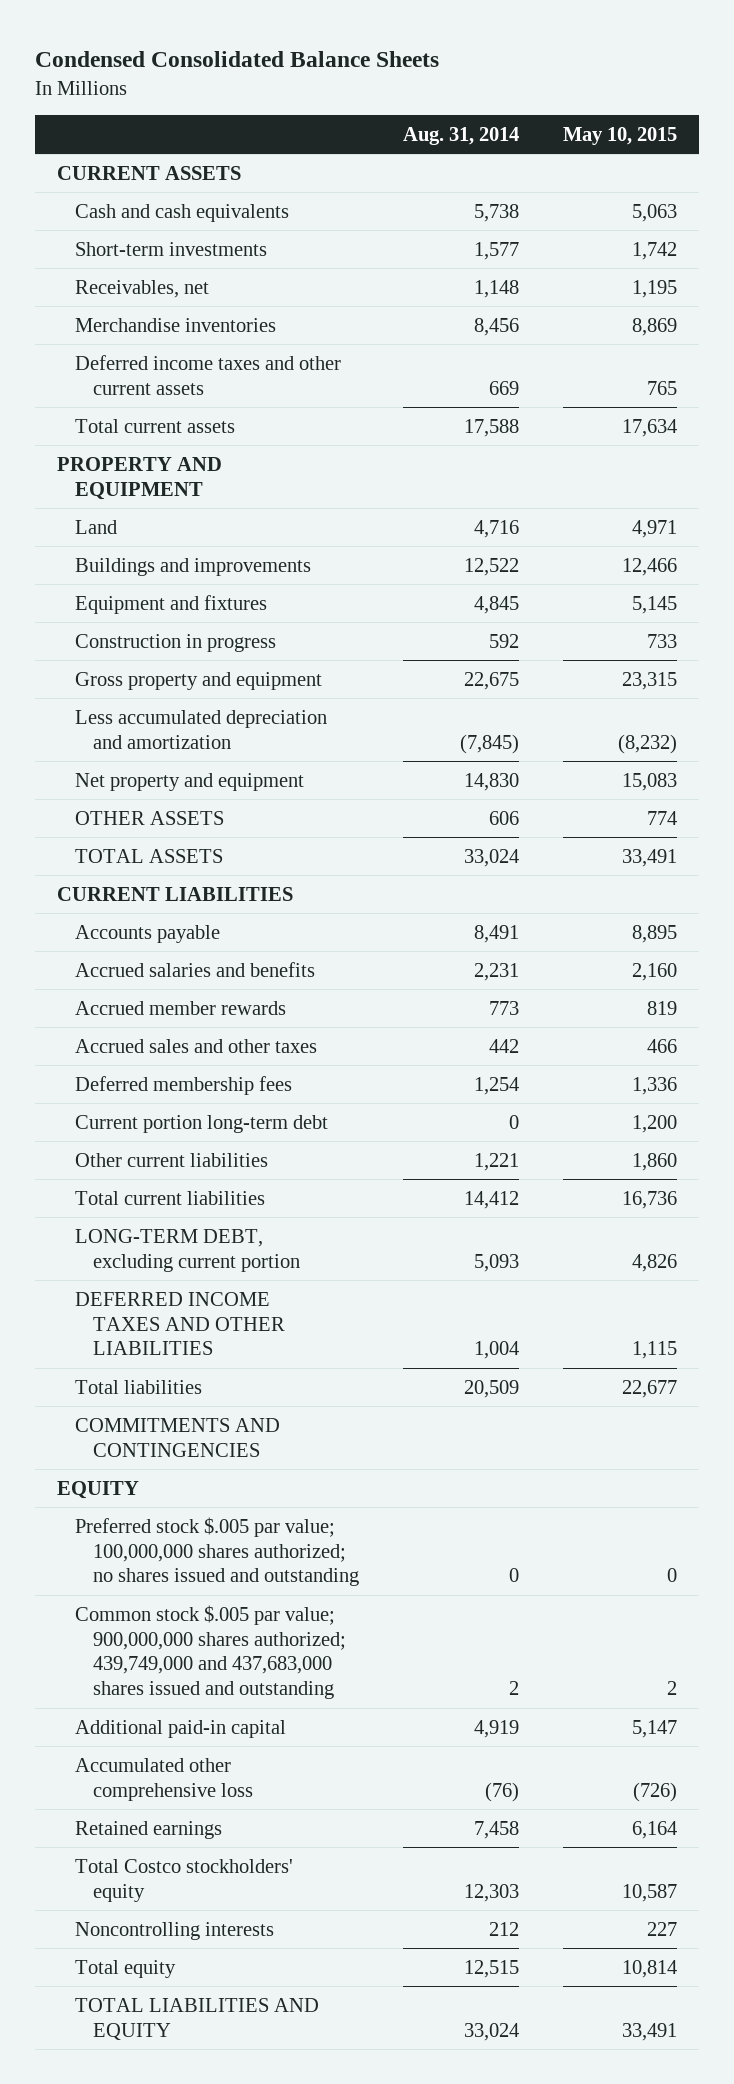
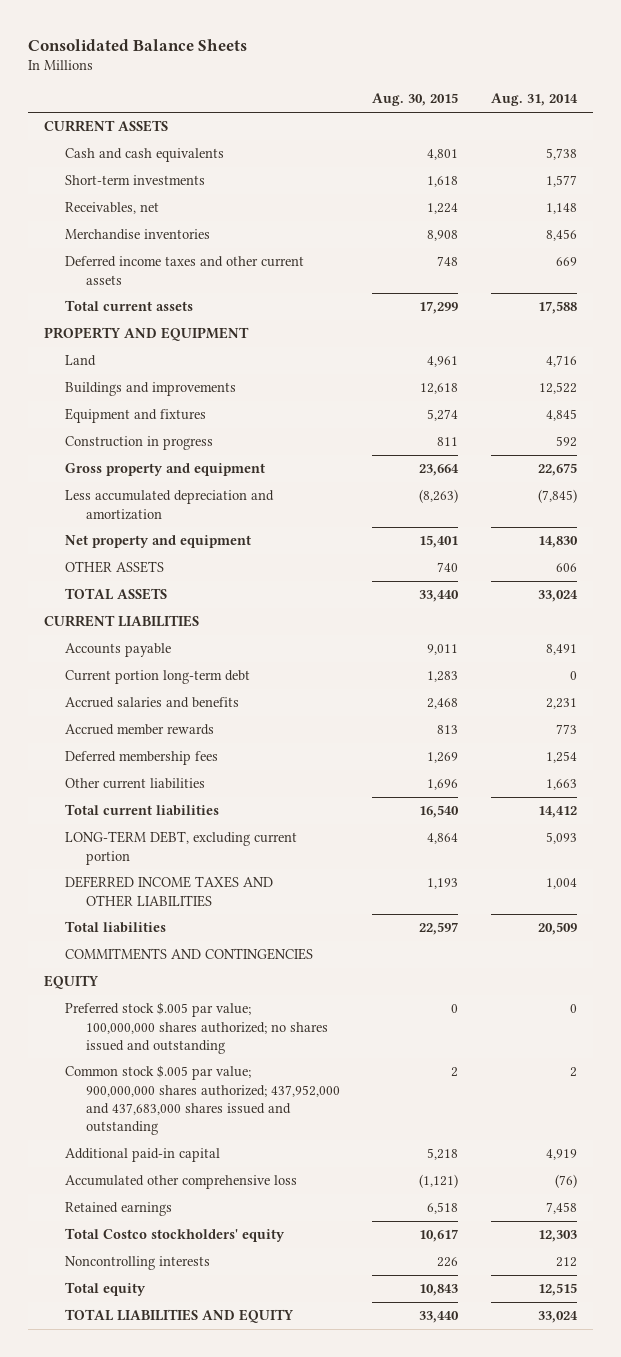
[35,50,440,67] Condensed Consolidated Balance Sheets -> [27,38,247,51] Consolidated Balance Sheets
[562,126,677,145] May 10, 2015 -> none
none -> [372,93,459,107] Aug. 30, 2015
[74,1114,328,1133] Current portion long-term debt -> [65,670,251,685] Current portion long-term debt
[74,1038,317,1053] Accrued sales and other taxes -> none
[473,1152,519,1171] 1,221 -> [545,779,577,791] 1,663
[74,1604,346,1700] Common stock $.005 par value; 900,000,000 shares authorized; 439,749,000 and 437,683,000 shares issued and outstanding -> [65,1065,341,1135] Common stock $.005 par value; 900,000,000 shares authorized; 437,952,000 and 437,683,000 shares issued and outstanding

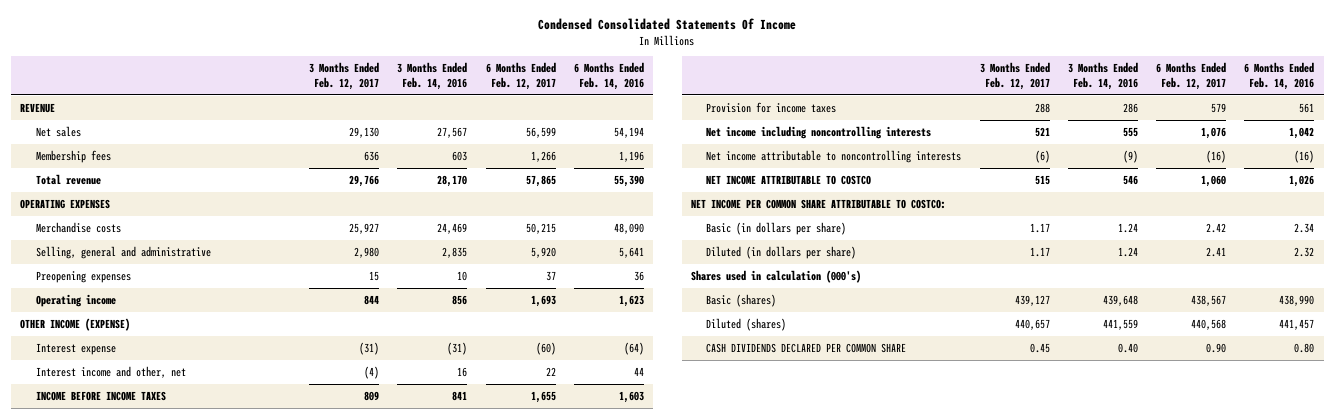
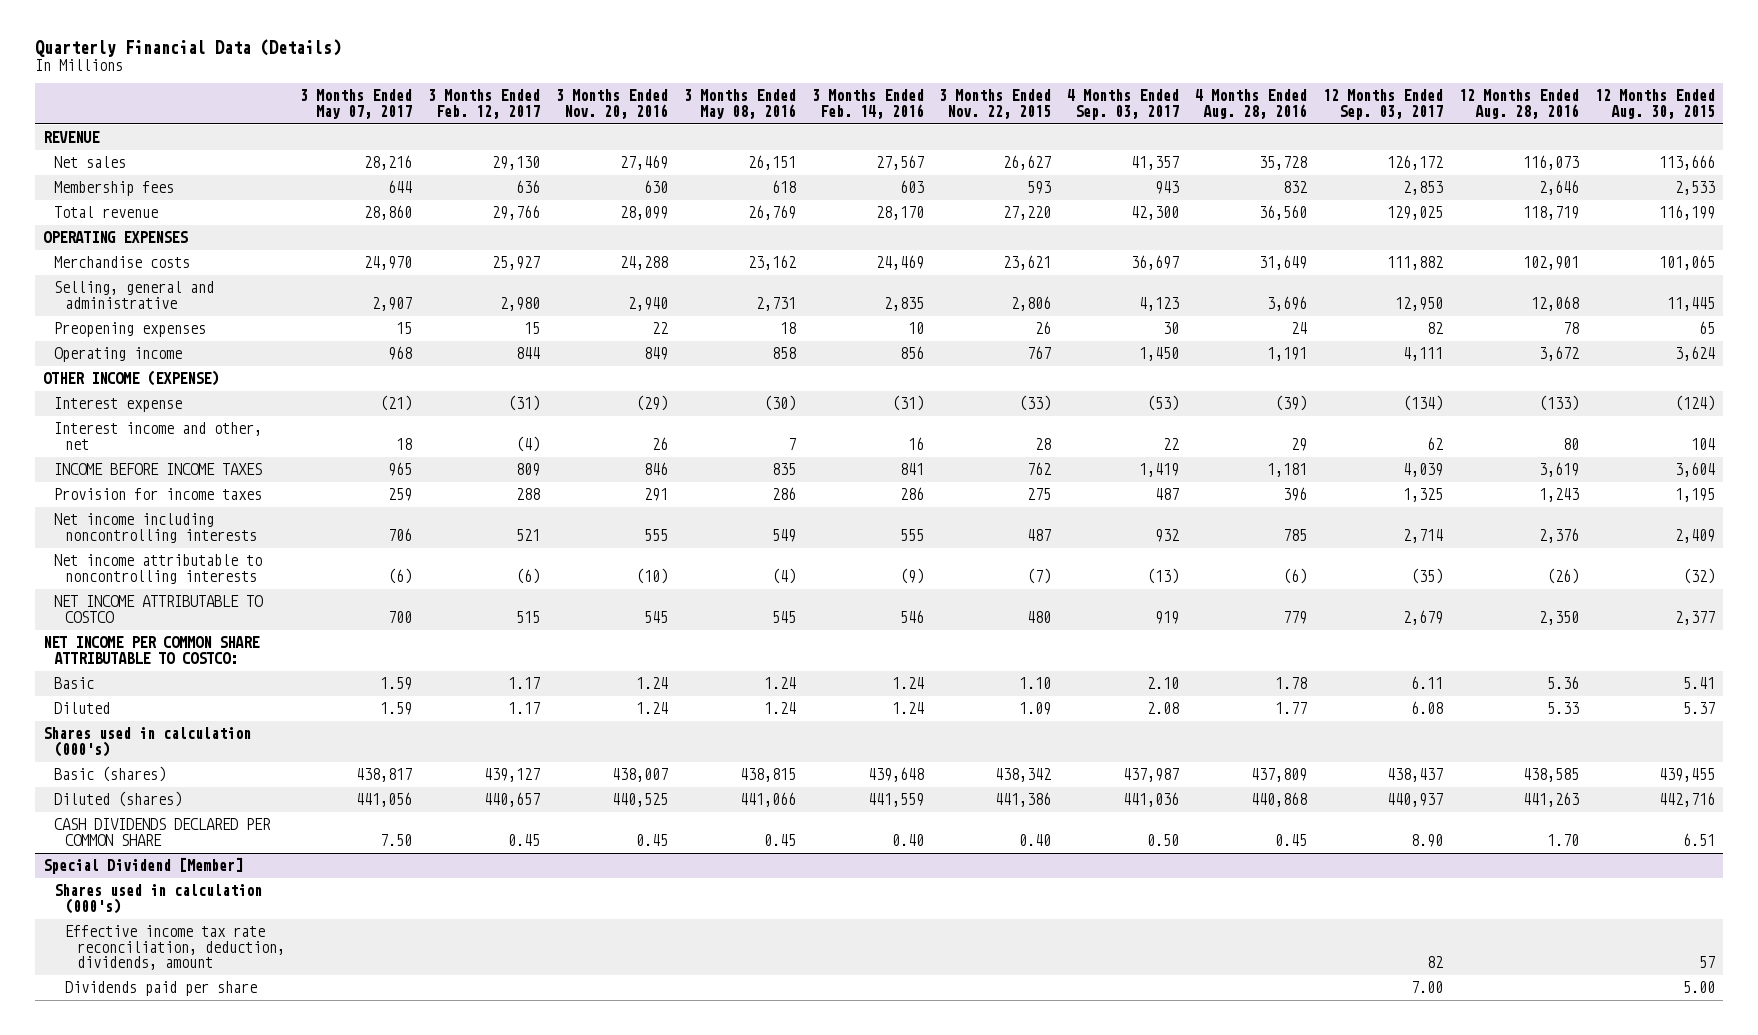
[538,18,797,31] Condensed Consolidated Statements Of Income -> [35,39,342,58] Quarterly Financial Data (Details)
[485,62,556,90] 6 Months Ended Feb. 12, 2017 -> none
[573,62,644,90] 6 Months Ended Feb. 14, 2016 -> none
none -> [300,89,413,119] 3 Months Ended May 07, 2017
none -> [556,89,669,119] 3 Months Ended Nov. 20, 2016
none -> [683,89,796,119] 3 Months Ended May 08, 2016
none -> [939,89,1052,119] 3 Months Ended Nov. 22, 2015
none -> [1067,89,1180,120] 4 Months Ended Sep. 03, 2017
none -> [1195,89,1308,119] 4 Months Ended Aug. 28, 2016
none -> [1322,89,1443,120] 12 Months Ended Sep. 03, 2017
none -> [1458,89,1579,119] 12 Months Ended Aug. 28, 2016
none -> [1594,89,1715,119] 12 Months Ended Aug. 30, 2015
[706,221,847,235] Basic (in dollars per share) -> [54,677,95,690] Basic
[706,245,857,259] Diluted (in dollars per share) -> [54,702,111,715] Diluted
none -> [42,857,243,875] Special Dividend [Member]
none -> [54,884,263,914] Shares used in calculation (000's)
none -> [65,925,285,971] Effective income tax rate reconciliation, deduction, dividends, amount
none -> [65,981,258,997] Dividends paid per share

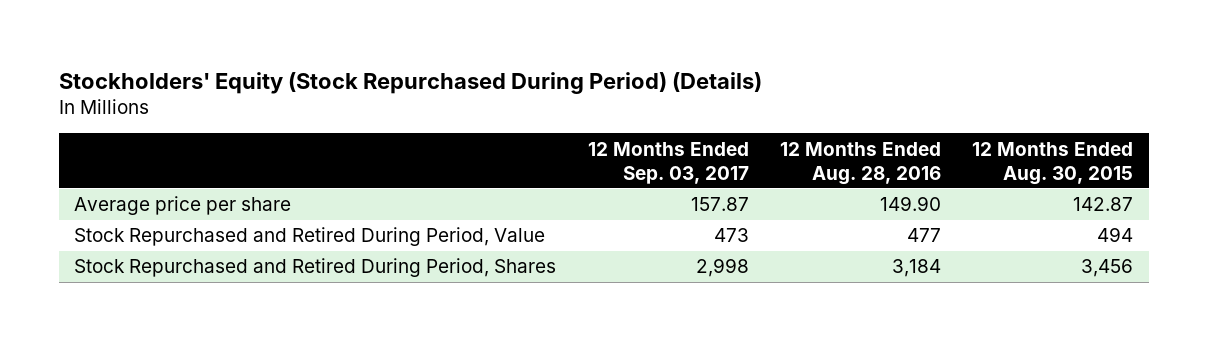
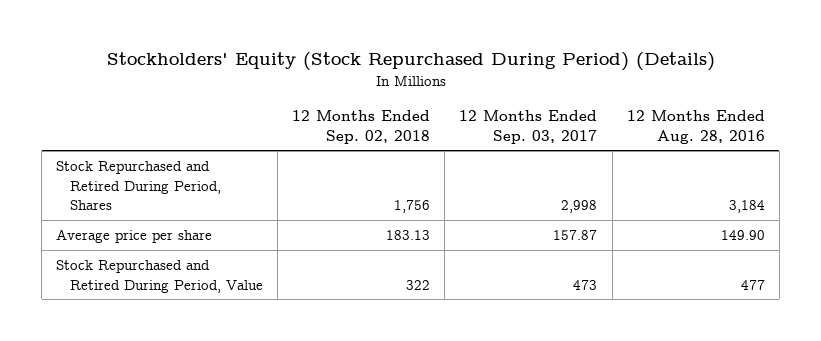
[972,141,1134,185] 12 Months Ended Aug. 30, 2015 -> none
none -> [292,110,431,144] 12 Months Ended Sep. 02, 2018
[74,258,557,278] Stock Repurchased and Retired During Period, Shares -> [56,161,221,211] Stock Repurchased and Retired During Period, Shares

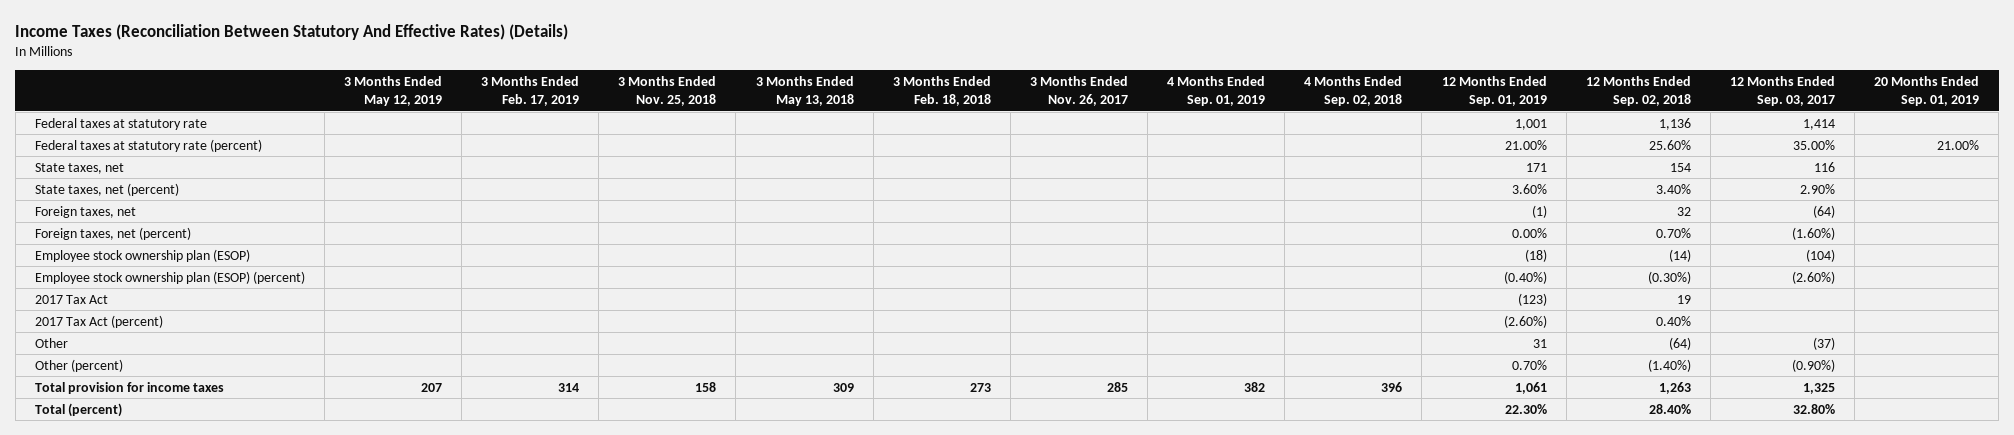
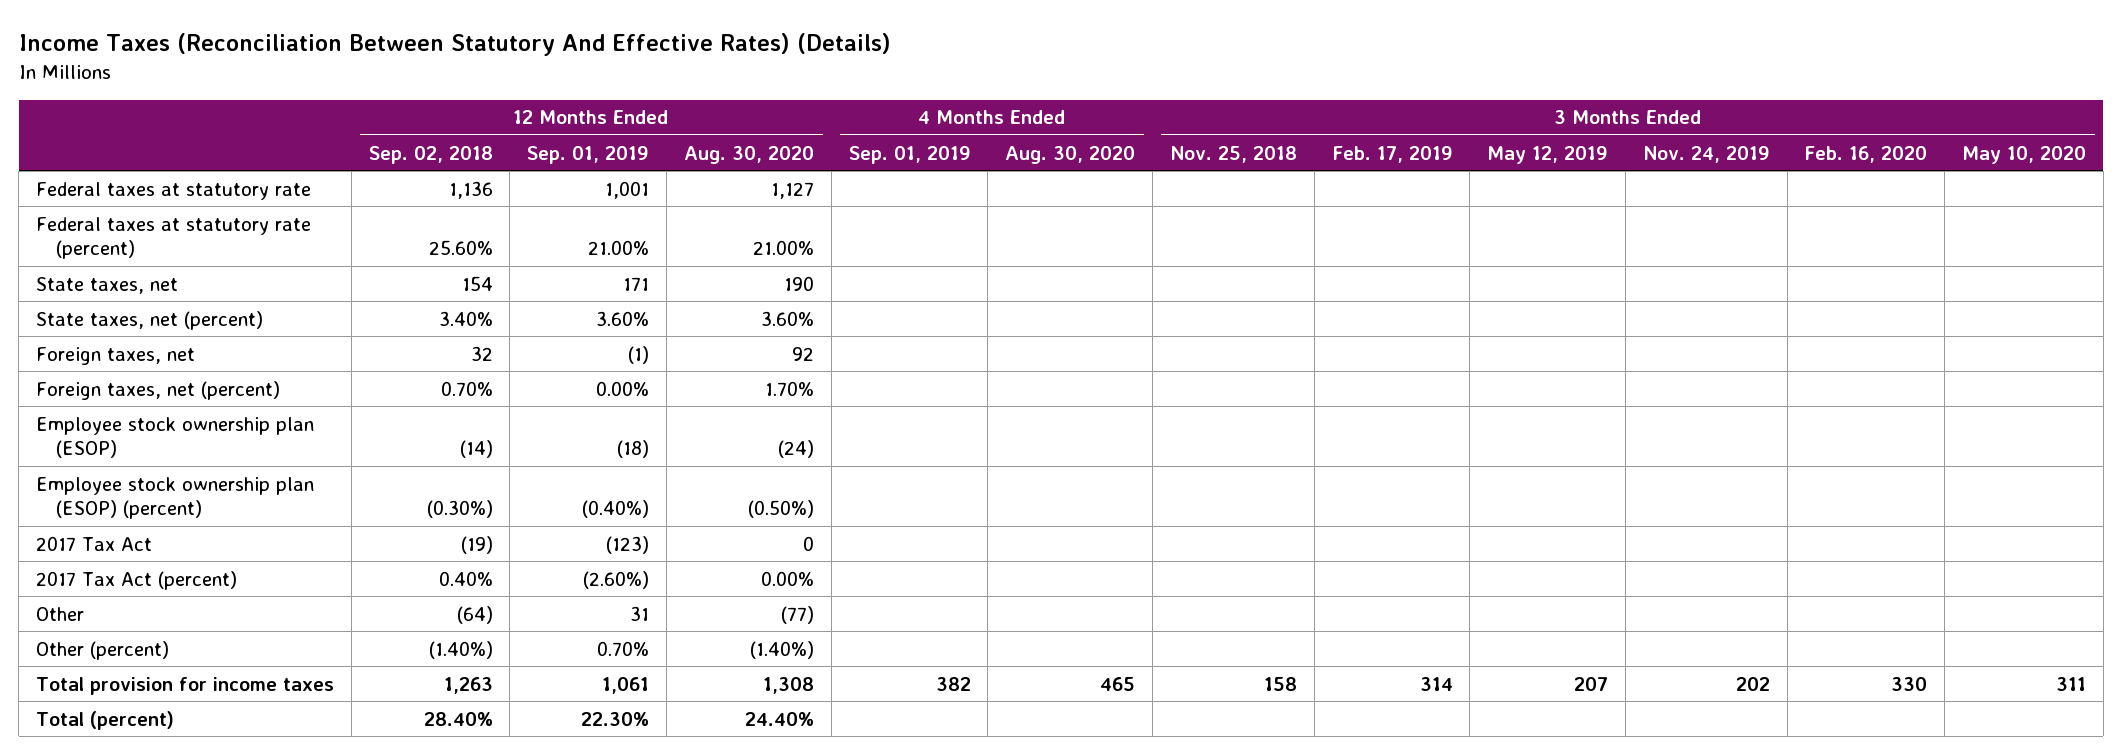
[755,76,854,107] 3 Months Ended May 13, 2018 -> none
[892,76,991,107] 3 Months Ended Feb. 18, 2018 -> none
[1029,76,1128,107] 3 Months Ended Nov. 26, 2017 -> none
[1304,76,1403,107] 4 Months Ended Sep. 02, 2018 -> none
[1729,76,1835,107] 12 Months Ended Sep. 03, 2017 -> none
[1874,76,1980,107] 20 Months Ended Sep. 01, 2019 -> none
none -> [683,145,814,164] Aug. 30, 2020
none -> [1005,145,1136,164] Aug. 30, 2020
none -> [1642,145,1770,163] Nov. 24, 2019
none -> [1804,145,1928,163] Feb. 16, 2020
none -> [1962,145,2087,164] May 10, 2020
[1676,294,1691,304] 19 -> [460,535,493,554] (19)

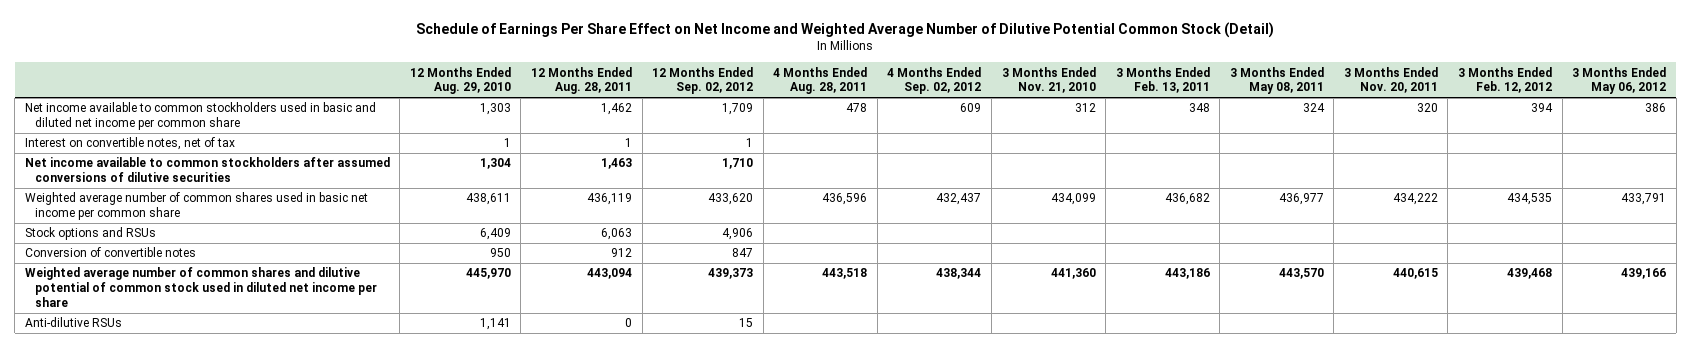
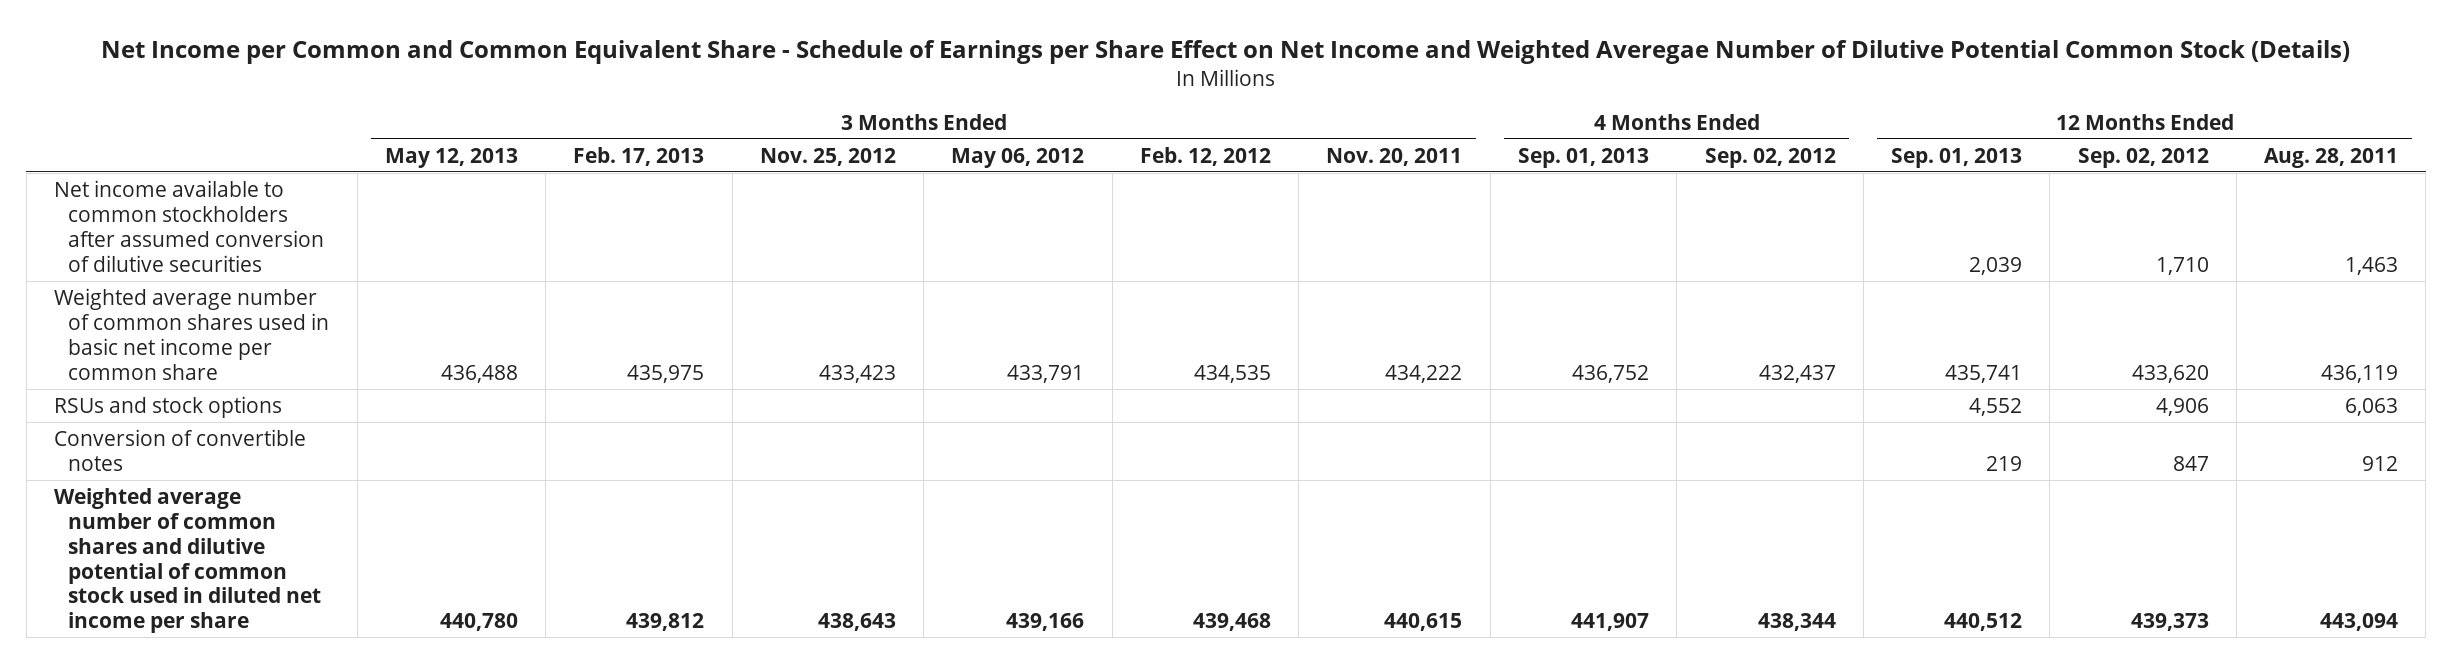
[416,21,1275,38] Schedule of Earnings Per Share Effect on Net Income and Weighted Average Number of Dilutive Potential Common Stock (Detail) -> [101,40,2351,65] Net Income per Common and Common Equivalent Share - Schedule of Earnings per Share Effect on Net Income and Weighted Averegae Number of Dilutive Potential Common Stock (Details)
[409,66,511,95] 12 Months Ended Aug. 29, 2010 -> none
[773,66,868,95] 4 Months Ended Aug. 28, 2011 -> none
[1001,66,1096,94] 3 Months Ended Nov. 21, 2010 -> none
[1115,66,1210,94] 3 Months Ended Feb. 13, 2011 -> none
[1229,66,1324,95] 3 Months Ended May 08, 2011 -> none
none -> [384,147,518,168] May 12, 2013
none -> [573,146,705,166] Feb. 17, 2013
none -> [759,147,896,166] Nov. 25, 2012
none -> [1518,147,1650,168] Sep. 01, 2013
none -> [1891,147,2023,168] Sep. 01, 2013
[24,102,376,131] Net income available to common stockholders used in basic and diluted net income per common share -> none
[24,137,235,151] Interest on convertible notes, net of tax -> none
[24,157,390,183] Net income available to common stockholders after assumed conversions of dilutive securities -> [53,179,325,272] Net income available to common stockholders after assumed conversion of dilutive securities
[24,227,156,241] Stock options and RSUs -> [53,395,282,418] RSUs and stock options
[24,317,122,328] Anti-dilutive RSUs -> none

